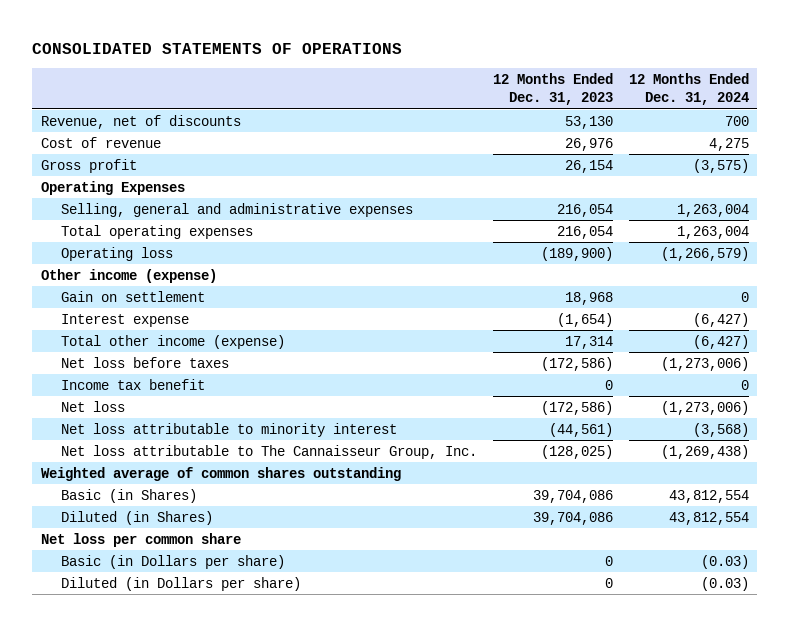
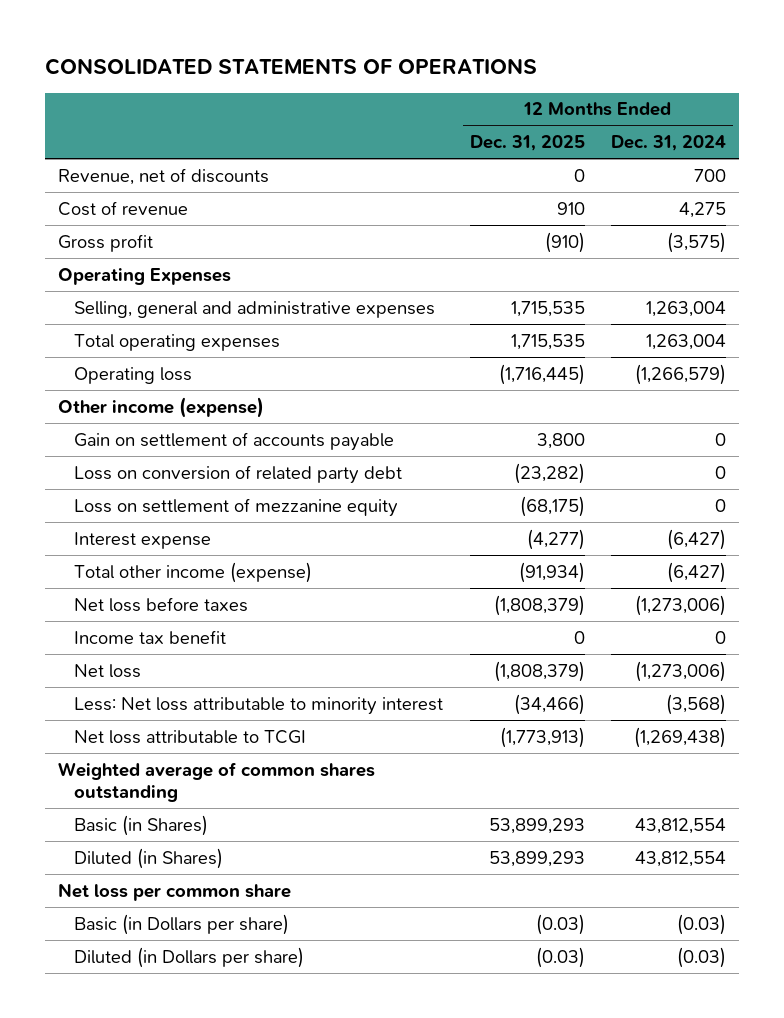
[493,73,614,106] 12 Months Ended Dec. 31, 2023 -> none
none -> [469,135,585,152] Dec. 31, 2025
[61,290,206,302] Gain on settlement -> [74,431,395,451] Gain on settlement of accounts payable
none -> [74,464,403,484] Loss on conversion of related party debt
none -> [74,497,399,517] Loss on settlement of mezzanine equity
[61,422,398,437] Net loss attributable to minority interest -> [74,696,444,715] Less: Net loss attributable to minority interest
[61,444,478,459] Net loss attributable to The Cannaisseur Group, Inc. -> [74,729,307,744] Net loss attributable to TCGI

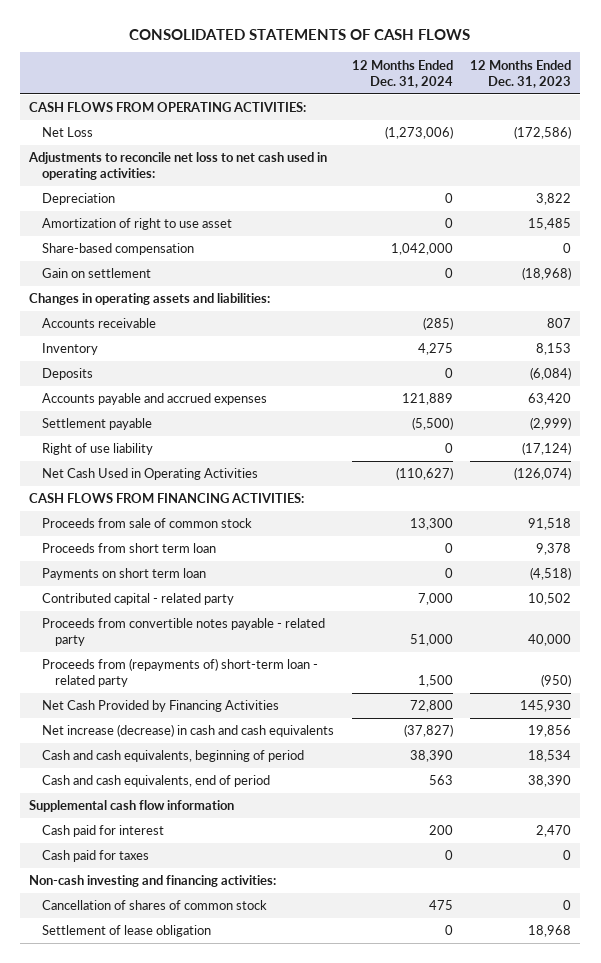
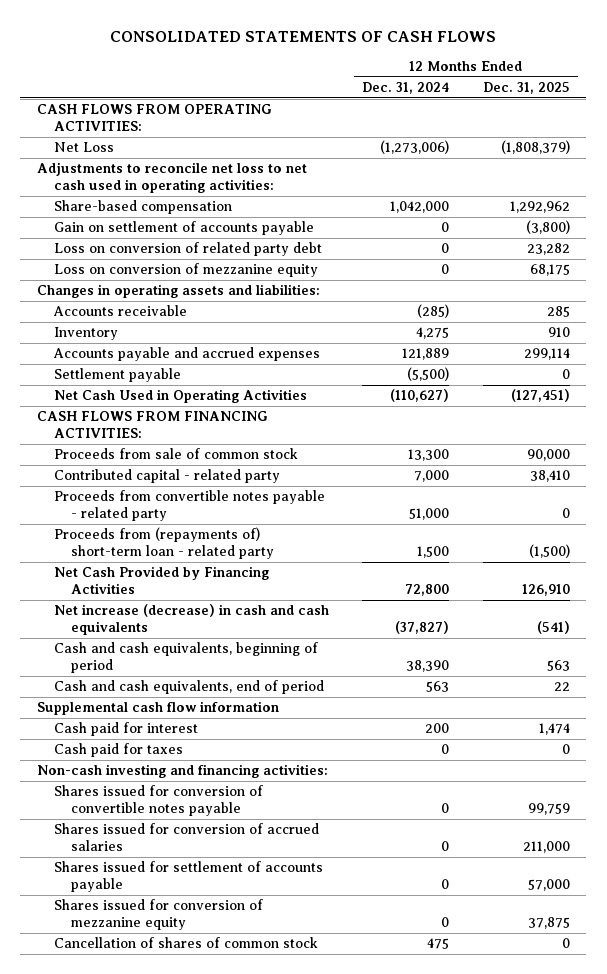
[470,59,572,88] 12 Months Ended Dec. 31, 2023 -> none
none -> [482,82,570,95] Dec. 31, 2025
[41,193,115,206] Depreciation -> none
[41,218,232,231] Amortization of right to use asset -> none
[41,268,151,279] Gain on settlement -> [54,221,315,236] Gain on settlement of accounts payable
none -> [54,242,323,257] Loss on conversion of related party debt
none -> [54,263,319,278] Loss on conversion of mezzanine equity
[41,368,93,381] Deposits -> none
[41,443,153,456] Right of use liability -> none
[41,543,216,554] Proceeds from short term loan -> none
[41,568,206,581] Payments on short term loan -> none
none -> [54,785,264,817] Shares issued for conversion of convertible notes payable
none -> [54,823,320,852] Shares issued for conversion of accrued salaries
none -> [54,861,324,893] Shares issued for settlement of accounts payable
none -> [54,899,264,931] Shares issued for conversion of mezzanine equity
[41,925,211,938] Settlement of lease obligation -> none

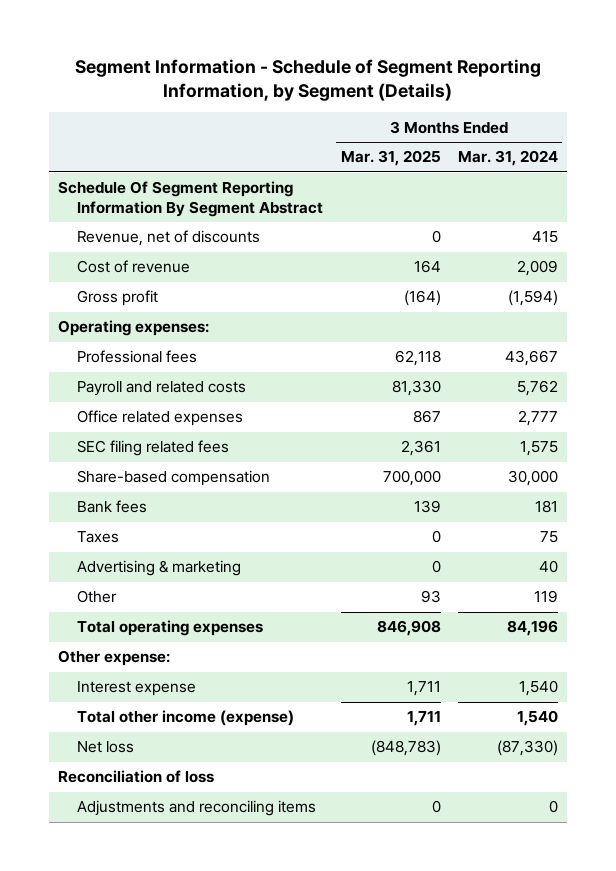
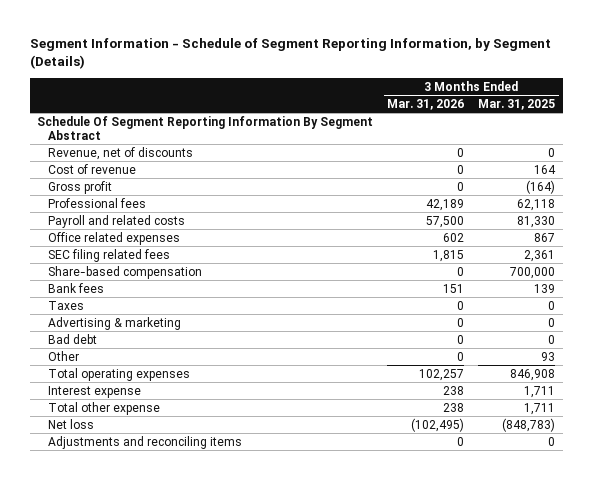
[458,150,559,167] Mar. 31, 2024 -> none
none -> [387,99,465,111] Mar. 31, 2026
[57,320,209,337] Operating expenses: -> none
none -> [48,333,98,344] Bad debt
[57,650,170,667] Other expense: -> none
[77,710,295,727] Total other income (expense) -> [48,401,161,415] Total other expense
[57,770,214,784] Reconciliation of loss -> none

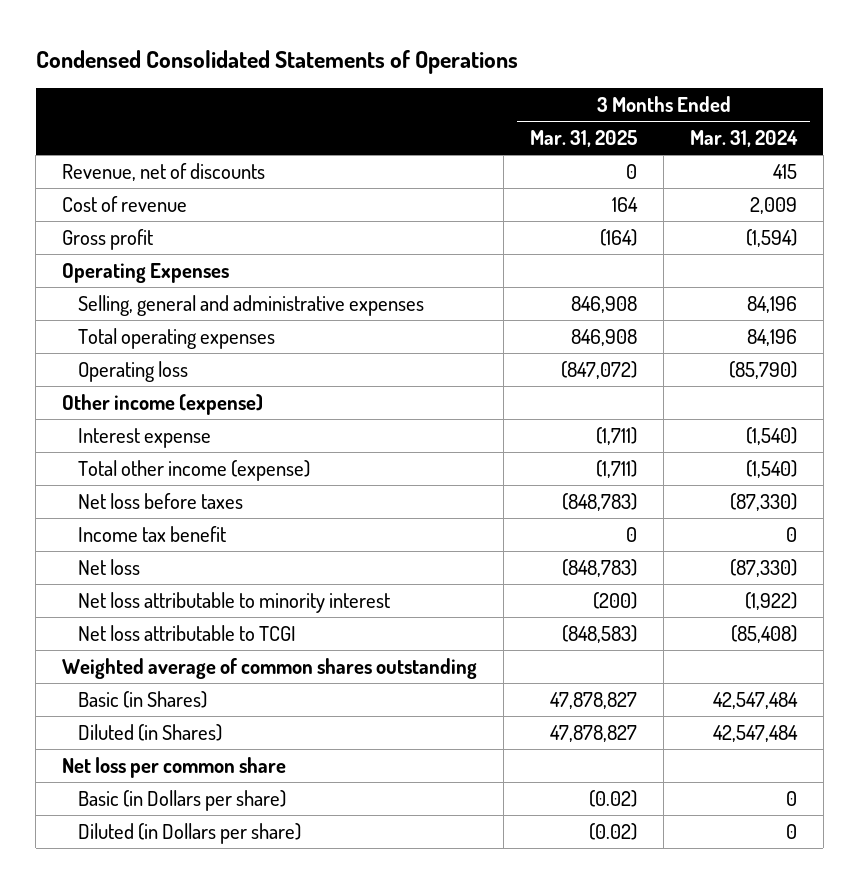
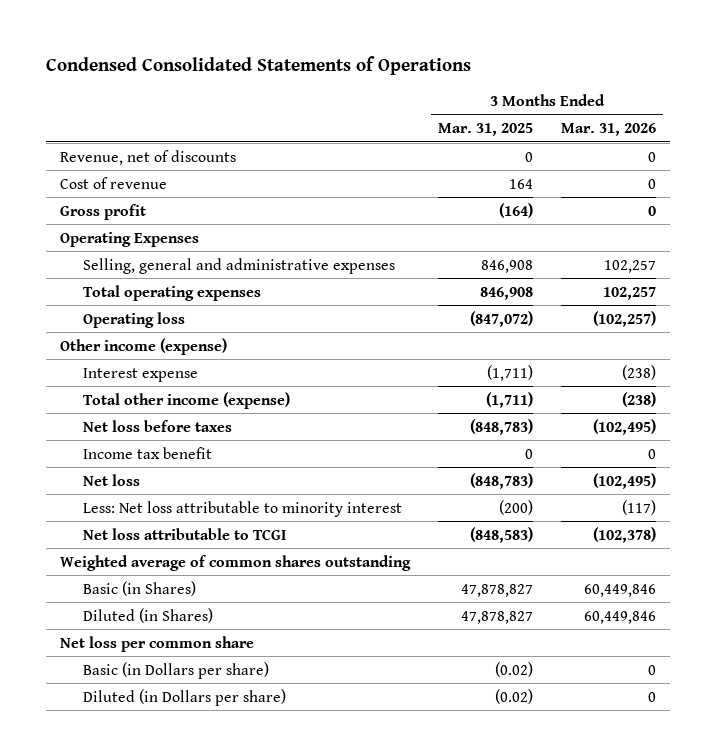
[690,130,799,148] Mar. 31, 2024 -> none
none -> [560,123,656,137] Mar. 31, 2026
[77,592,390,614] Net loss attributable to minority interest -> [82,500,402,517] Less: Net loss attributable to minority interest

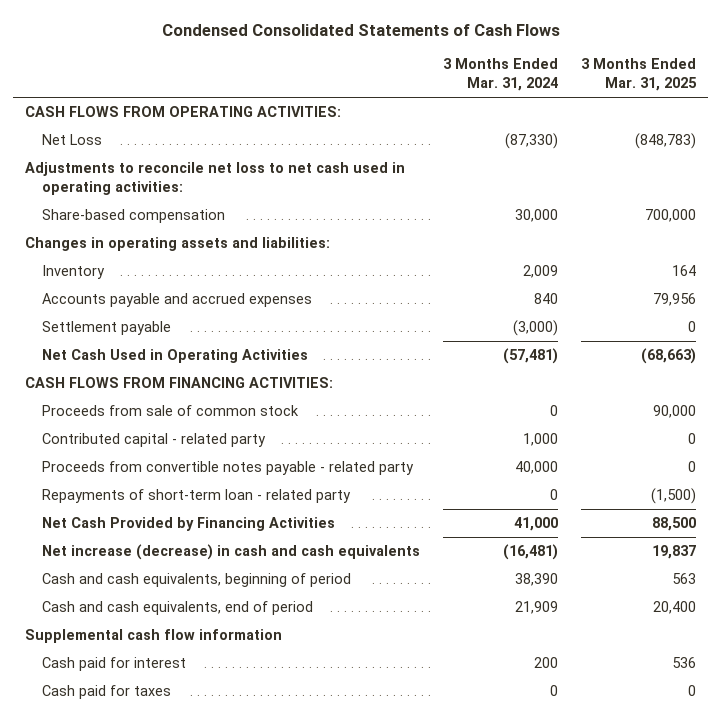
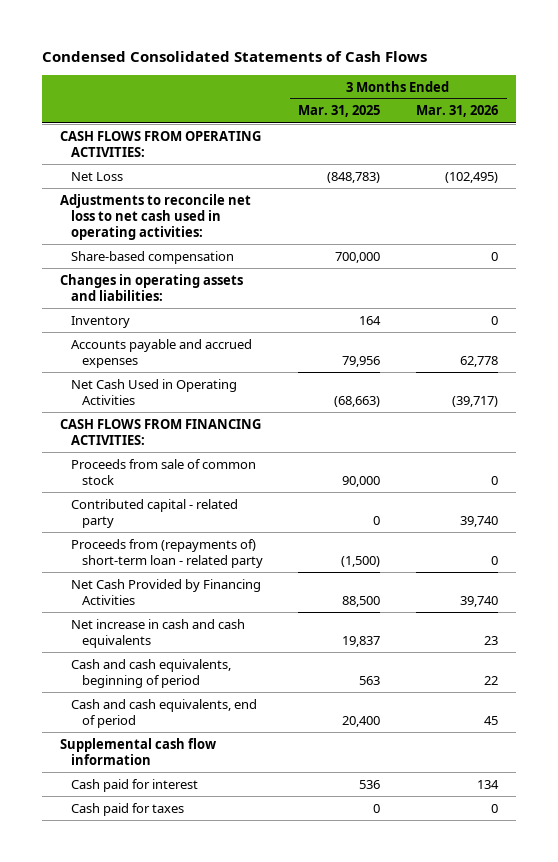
[442,58,558,92] 3 Months Ended Mar. 31, 2024 -> none
none -> [416,105,499,118] Mar. 31, 2026
[41,321,171,336] Settlement payable -> none
[41,461,414,476] Proceeds from convertible notes payable - related party -> none
[41,489,351,504] Repayments of short-term loan - related party -> [70,538,263,568] Proceeds from (repayments of) short-term loan - related party
[41,544,420,561] Net increase (decrease) in cash and cash equivalents -> [70,618,245,648] Net increase in cash and cash equivalents

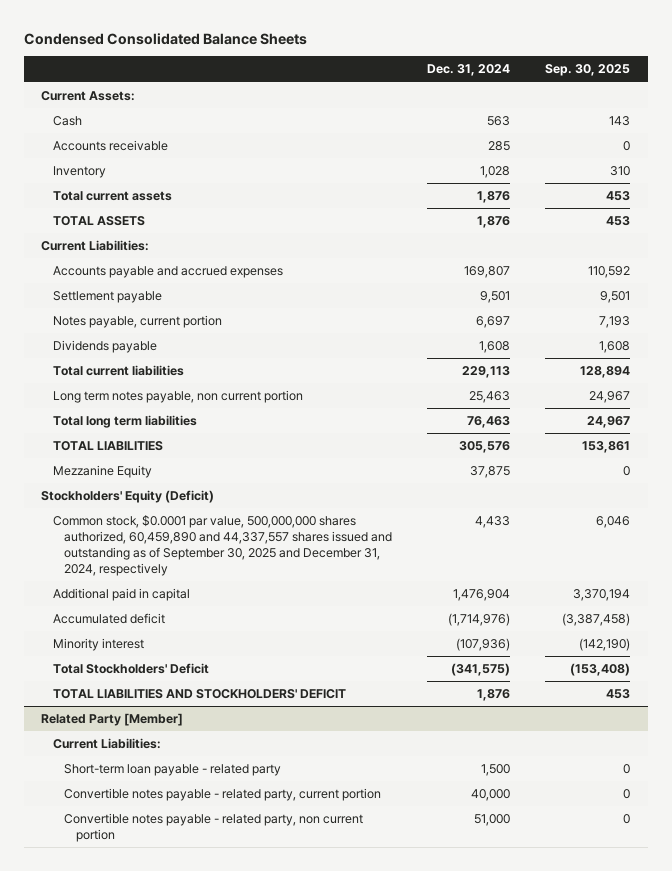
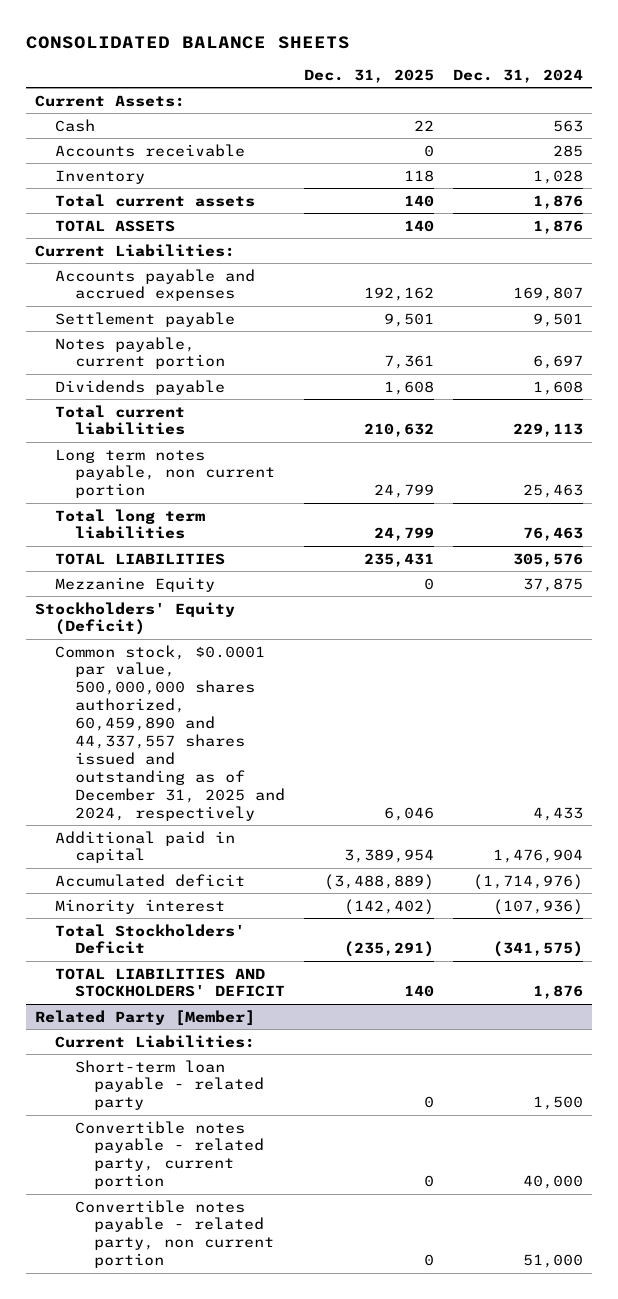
[23,32,307,45] Condensed Consolidated Balance Sheets -> [25,35,350,49] CONSOLIDATED BALANCE SHEETS
[545,64,631,77] Sep. 30, 2025 -> none
none -> [303,68,434,83] Dec. 31, 2025
[52,515,393,576] Common stock, $0.0001 par value, 500,000,000 shares authorized, 60,459,890 and 44,337,557 shares issued and outstanding as of September 30, 2025 and December 31, 2024, respectively -> [54,644,285,821] Common stock, $0.0001 par value, 500,000,000 shares authorized, 60,459,890 and 44,337,557 shares issued and outstanding as of December 31, 2025 and 2024, respectively

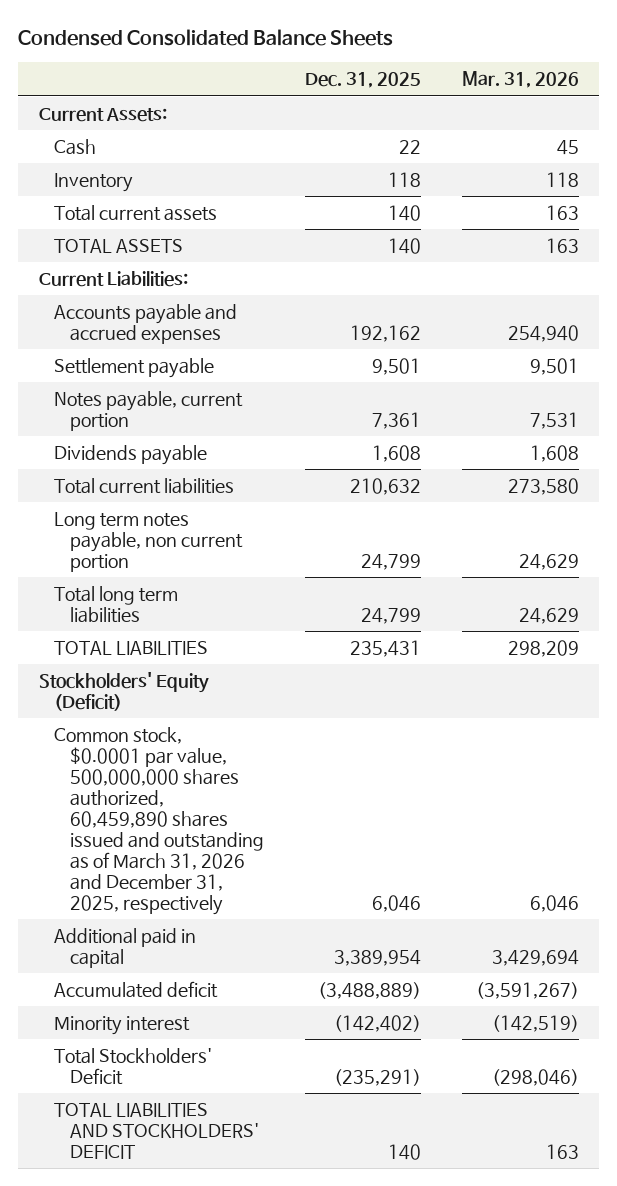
[25,35,350,49] CONSOLIDATED BALANCE SHEETS -> [18,29,394,47] Condensed Consolidated Balance Sheets
[452,68,583,83] Dec. 31, 2024 -> none
none -> [461,71,579,89] Mar. 31, 2026
[54,143,245,157] Accounts receivable -> none
[54,576,215,592] Mezzanine Equity -> none
[54,644,285,821] Common stock, $0.0001 par value, 500,000,000 shares authorized, 60,459,890 and 44,337,557 shares issued and outstanding as of December 31, 2025 and 2024, respectively -> [54,726,265,915] Common stock, $0.0001 par value, 500,000,000 shares authorized, 60,459,890 shares issued and outstanding as of March 31, 2026 and December 31, 2025, respectively
[35,1009,256,1026] Related Party [Member] -> none
[54,1034,255,1048] Current Liabilities: -> none
[74,1059,265,1111] Short-term loan payable - related party -> none
[74,1120,265,1190] Convertible notes payable - related party, current portion -> none
[74,1199,275,1269] Convertible notes payable - related party, non current portion -> none

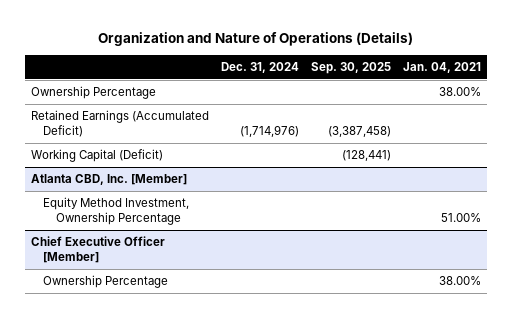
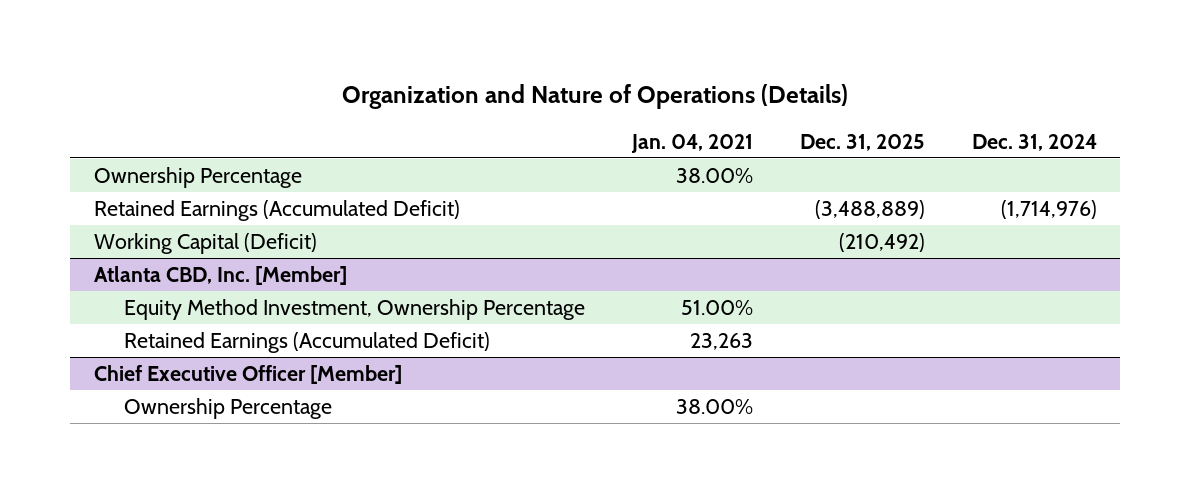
[311,62,392,75] Sep. 30, 2025 -> none
none -> [799,133,925,151] Dec. 31, 2025
none -> [124,332,491,354] Retained Earnings (Accumulated Deficit)

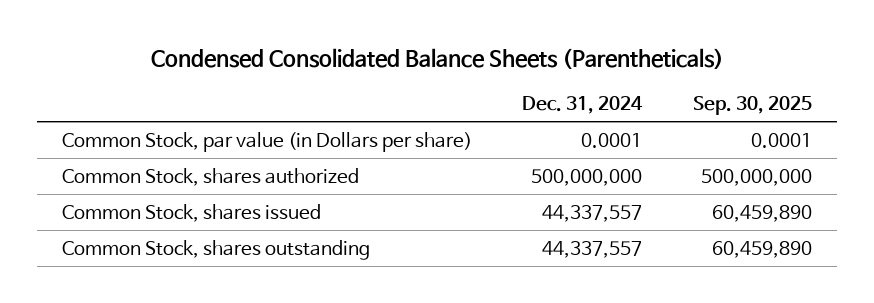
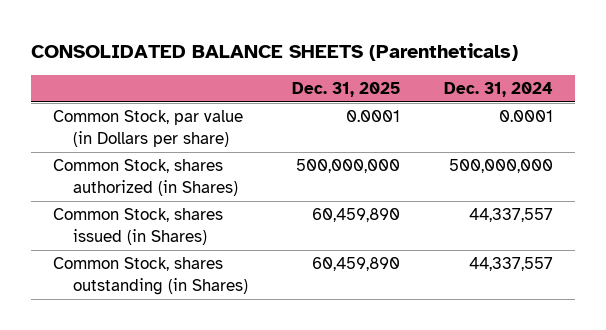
[150,48,724,70] Condensed Consolidated Balance Sheets (Parentheticals) -> [31,42,519,61] CONSOLIDATED BALANCE SHEETS (Parentheticals)
[692,95,812,115] Sep. 30, 2025 -> none
none -> [292,82,401,98] Dec. 31, 2025
[61,167,359,186] Common Stock, shares authorized -> [53,159,239,197] Common Stock, shares authorized (in Shares)
[61,203,321,222] Common Stock, shares issued -> [53,208,224,246] Common Stock, shares issued (in Shares)
[61,239,370,260] Common Stock, shares outstanding -> [53,257,249,296] Common Stock, shares outstanding (in Shares)

